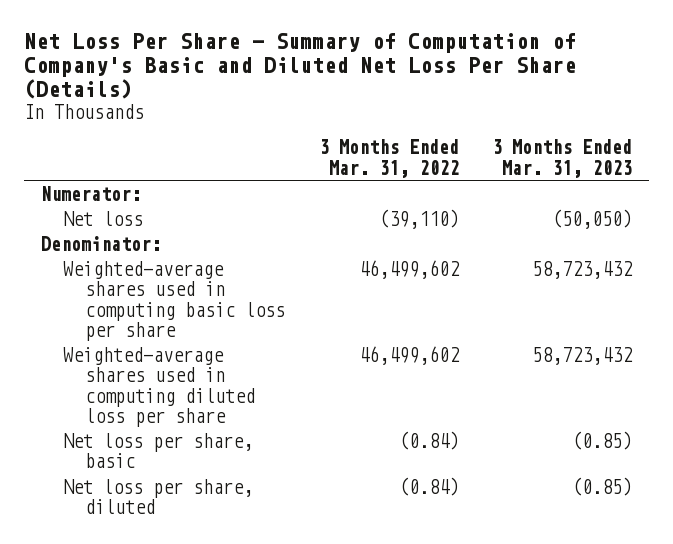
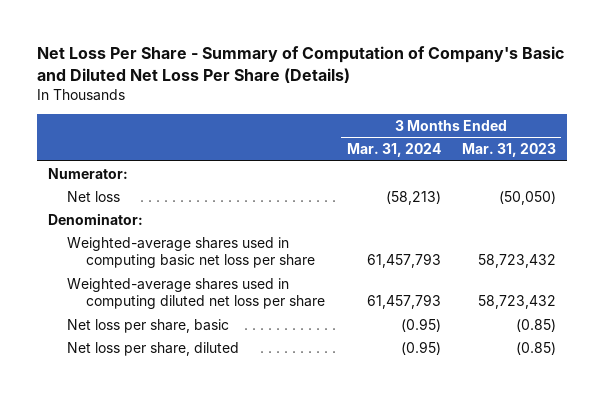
[318,139,459,178] 3 Months Ended Mar. 31, 2022 -> none
none -> [346,143,441,158] Mar. 31, 2024
[63,260,286,341] Weighted-average shares used in computing basic loss per share -> [66,236,316,269] Weighted-average shares used in computing basic net loss per share
[63,346,256,427] Weighted-average shares used in computing diluted loss per share -> [66,277,326,310] Weighted-average shares used in computing diluted net loss per share

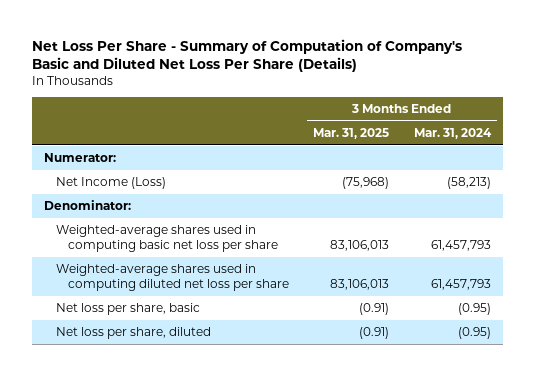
[461,143,556,158] Mar. 31, 2023 -> none
none -> [313,127,390,139] Mar. 31, 2025
[66,190,120,202] Net loss -> [56,177,167,190] Net Income (Loss)

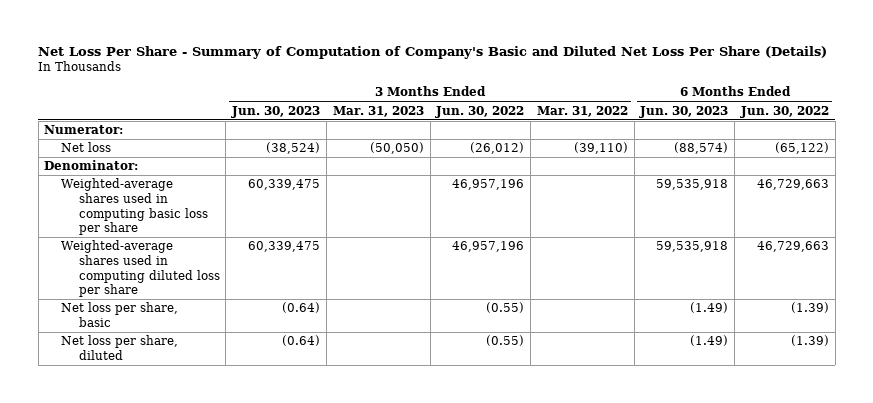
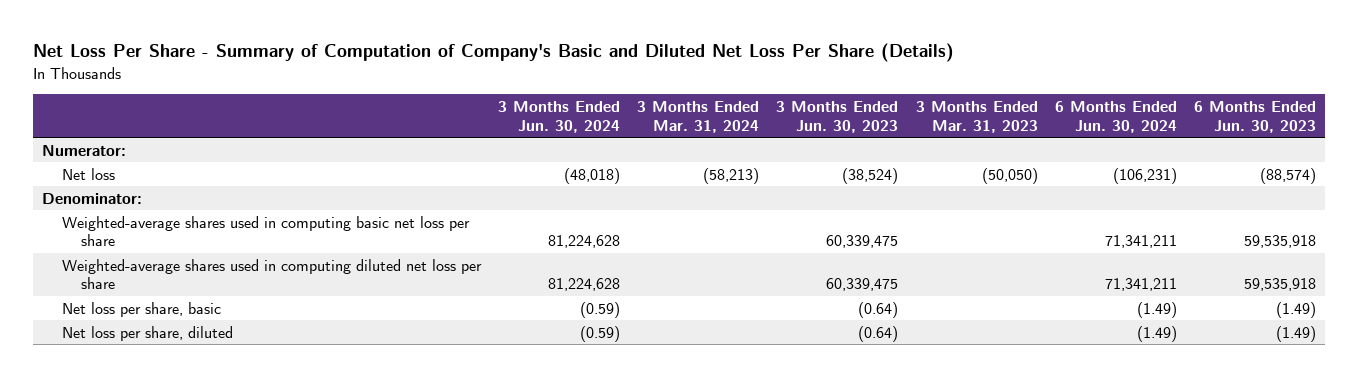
[435,105,525,118] Jun. 30, 2022 -> none
[536,105,628,117] Mar. 31, 2022 -> none
[739,105,829,118] Jun. 30, 2022 -> none
none -> [497,101,620,133] 3 Months Ended Jun. 30, 2024
none -> [637,101,760,133] 3 Months Ended Mar. 31, 2024
none -> [1054,101,1177,133] 6 Months Ended Jun. 30, 2024
[61,178,208,236] Weighted-average shares used in computing basic loss per share -> [61,215,470,247] Weighted-average shares used in computing basic net loss per share
[61,240,220,298] Weighted-average shares used in computing diluted loss per share -> [61,258,482,290] Weighted-average shares used in computing diluted net loss per share

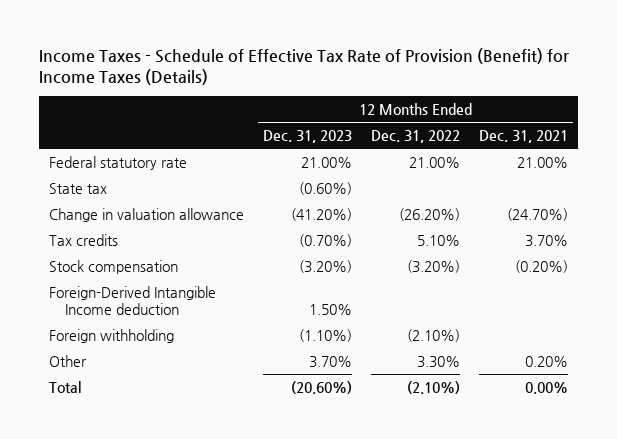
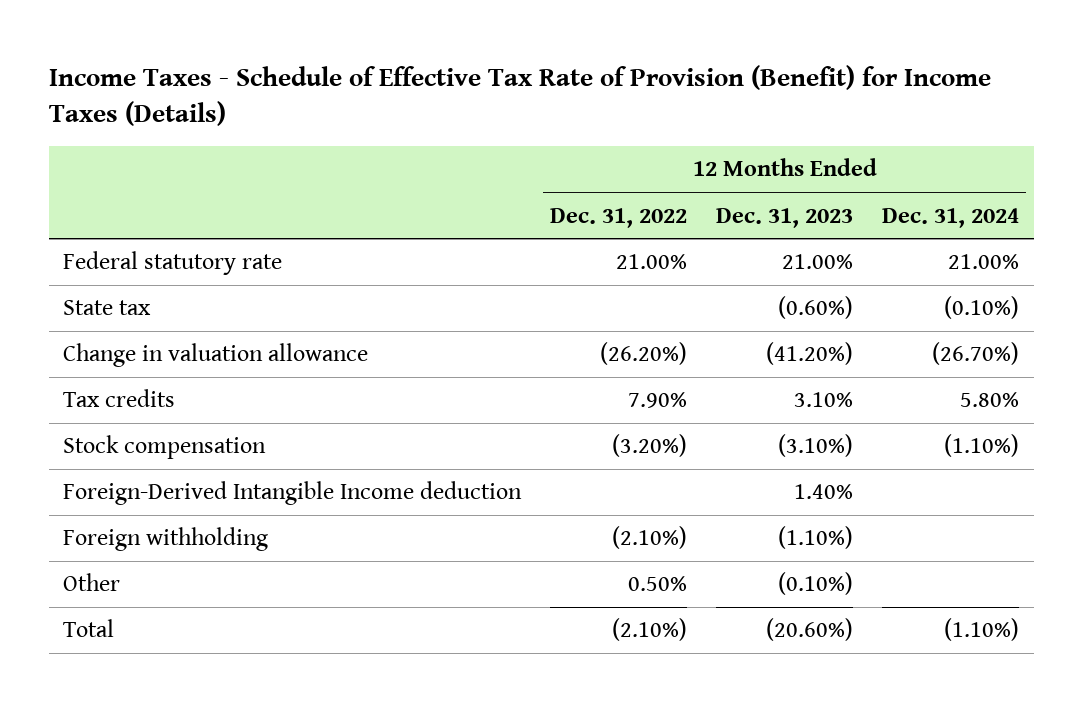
[479,129,569,143] Dec. 31, 2021 -> none
none -> [882,207,1020,228] Dec. 31, 2024
[299,233,353,247] (0.70%) -> [794,392,854,408] 3.10%
[417,234,461,246] 5.10% -> [628,392,688,409] 7.90%
[299,259,353,273] (3.20%) -> [778,434,854,458] (3.10%)
[309,304,353,316] 1.50% -> [794,484,854,500] 1.40%
[309,355,353,368] 3.70% -> [778,572,854,596] (0.10%)
[417,355,461,368] 3.30% -> [628,576,688,592] 0.50%

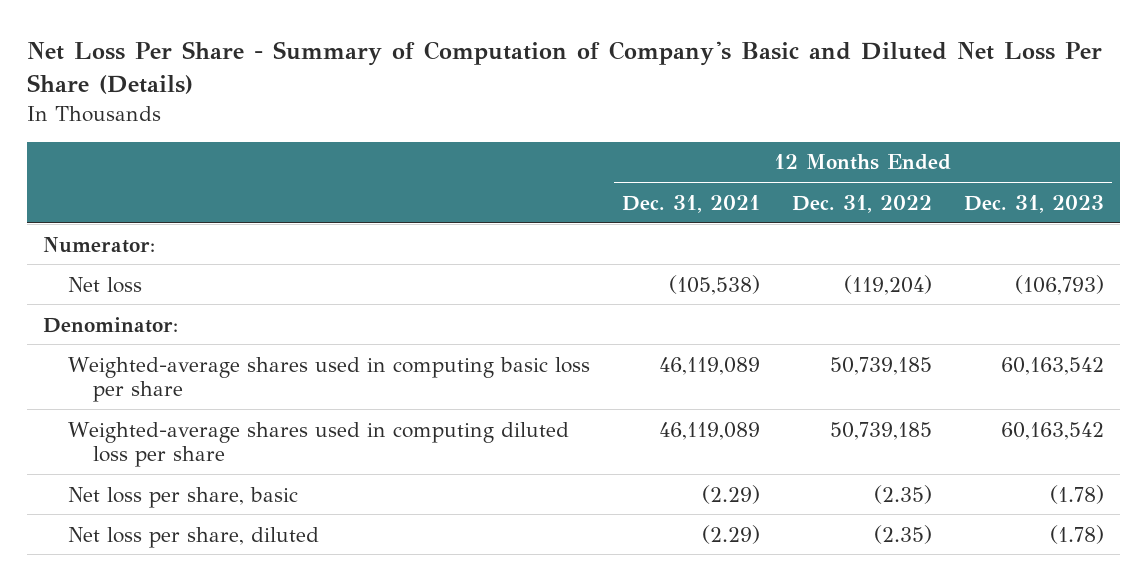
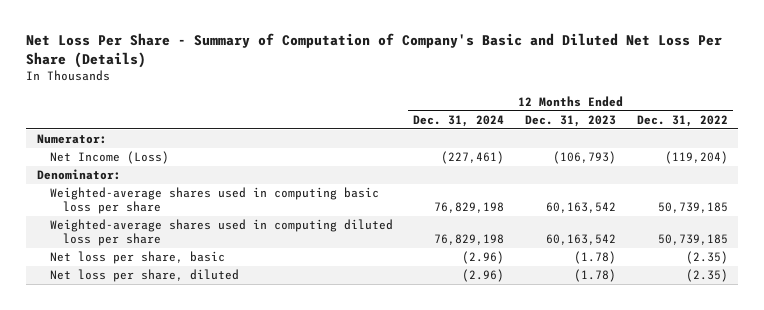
[621,194,760,213] Dec. 31, 2021 -> none
none -> [413,114,505,127] Dec. 31, 2024
[67,276,142,293] Net loss -> [49,151,169,165] Net Income (Loss)

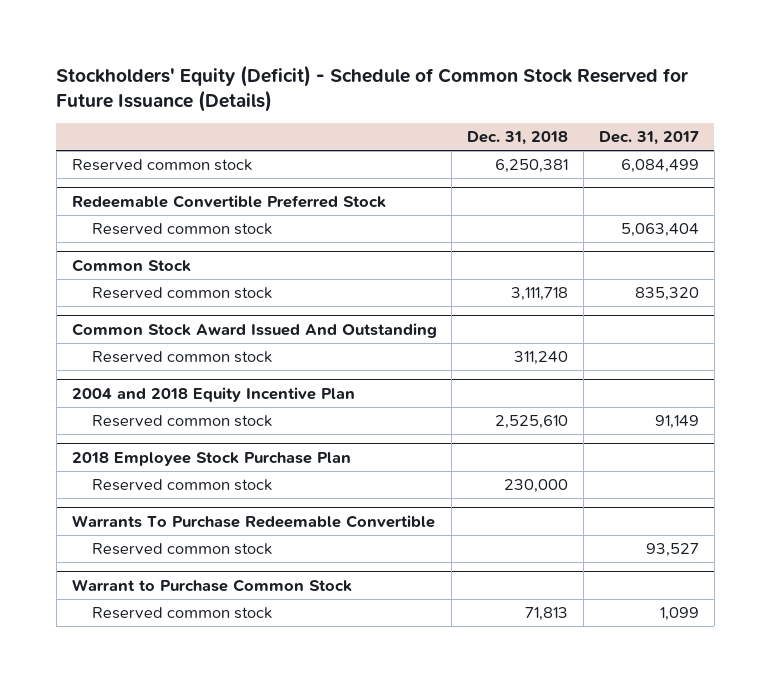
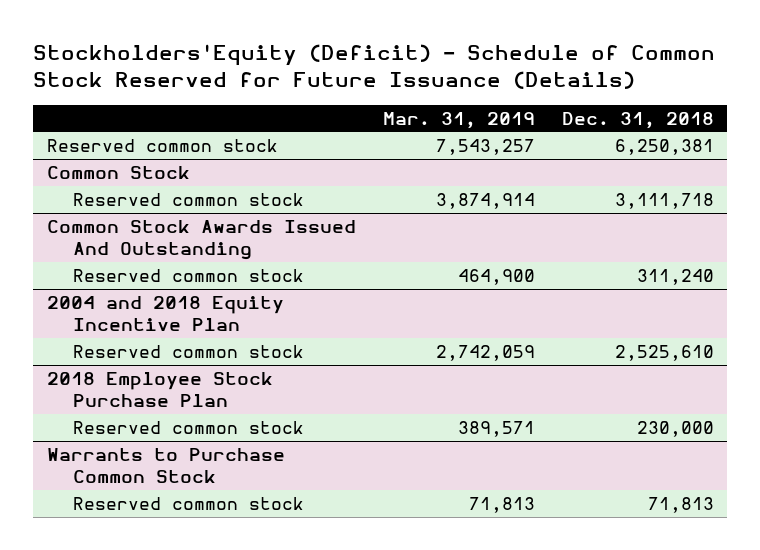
[56,64,689,112] Stockholders' Equity (Deficit) - Schedule of Common Stock Reserved for Future Issuance (Details) -> [33,44,716,90] Stockholders'Equity (Deficit) - Schedule of Common Stock Reserved for Future Issuance (Details)
[599,131,700,146] Dec. 31, 2017 -> none
none -> [382,111,535,129] Mar. 31, 2019
[71,194,386,208] Redeemable Convertible Preferred Stock -> none
[91,222,272,235] Reserved common stock -> none
[71,322,437,338] Common Stock Award Issued And Outstanding -> [46,219,356,261] Common Stock Awards Issued And Outstanding
[71,514,435,528] Warrants To Purchase Redeemable Convertible -> none
[91,542,272,555] Reserved common stock -> none
[71,578,352,592] Warrant to Purchase Common Stock -> [46,447,285,484] Warrants to Purchase Common Stock

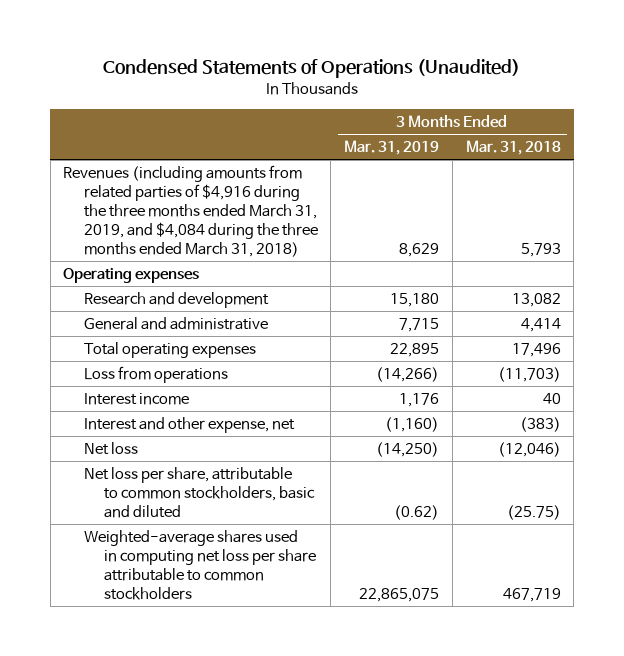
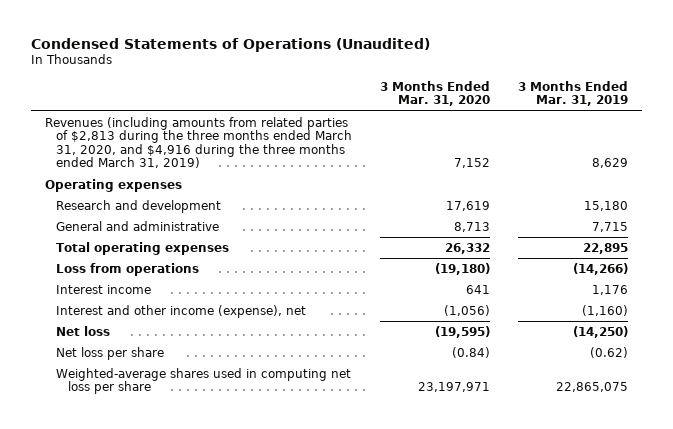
[465,140,561,156] Mar. 31, 2018 -> none
none -> [380,80,491,107] 3 Months Ended Mar. 31, 2020
[63,165,318,258] Revenues (including amounts from related parties of $4,916 during the three months ended March 31, 2019, and $4,084 during the three months ended March 31, 2018) -> [44,116,353,169] Revenues (including amounts from related parties of $2,813 during the three months ended March 31, 2020, and $4,916 during the three months ended March 31, 2019)
[83,417,295,434] Interest and other expense, net -> [56,304,307,318] Interest and other income (expense), net
[83,467,316,519] Net loss per share, attributable to common stockholders, basic and diluted -> [56,346,165,360] Net loss per share
[83,530,317,601] Weighted-average shares used in computing net loss per share attributable to common stockholders -> [56,367,352,395] Weighted-average shares used in computing net loss per share

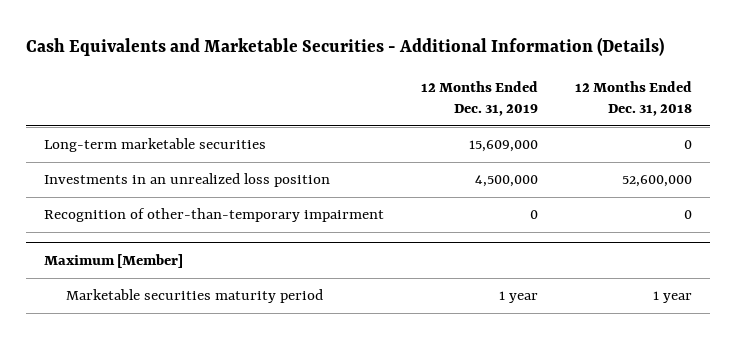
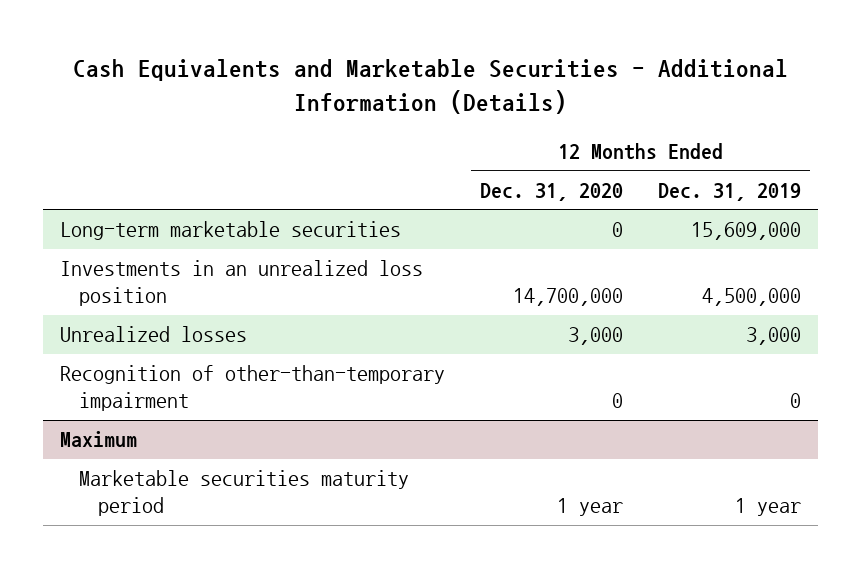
[575,80,693,117] 12 Months Ended Dec. 31, 2018 -> none
none -> [480,182,624,201] Dec. 31, 2020
none -> [60,326,248,343] Unrealized losses
[44,253,184,268] Maximum [Member] -> [60,431,138,448] Maximum

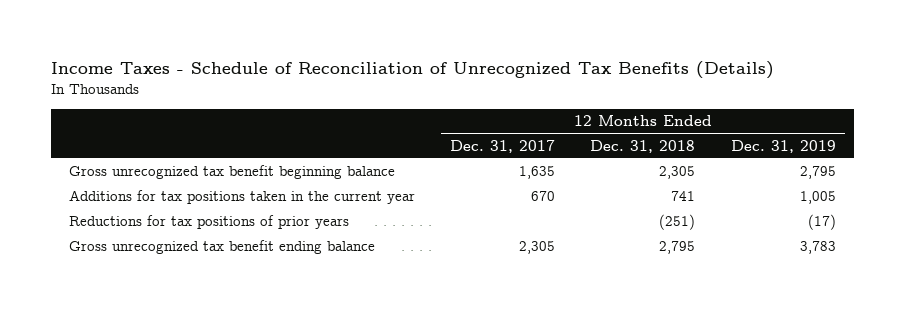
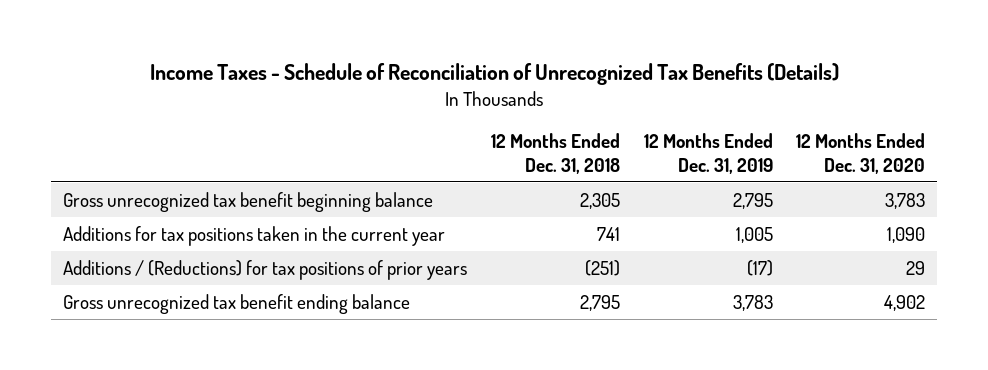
[450,139,556,153] Dec. 31, 2017 -> none
none -> [796,133,926,174] 12 Months Ended Dec. 31, 2020
[68,215,349,230] Reductions for tax positions of prior years -> [62,259,467,280] Additions / (Reductions) for tax positions of prior years

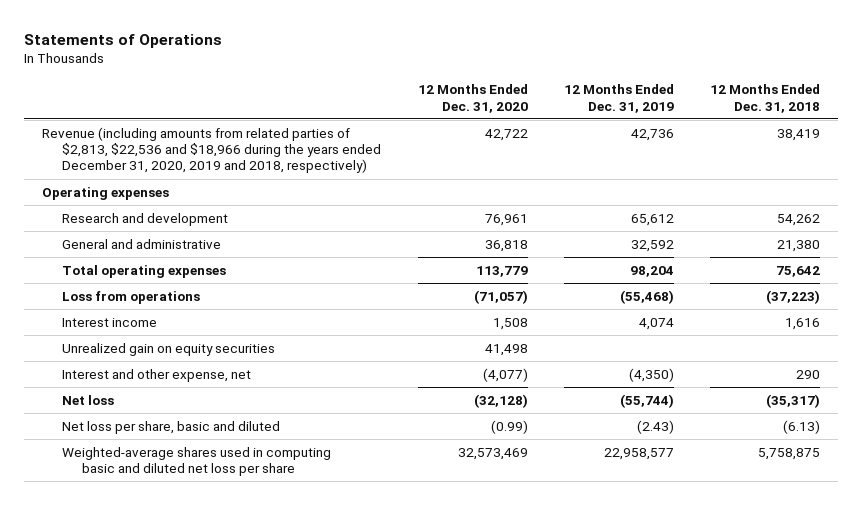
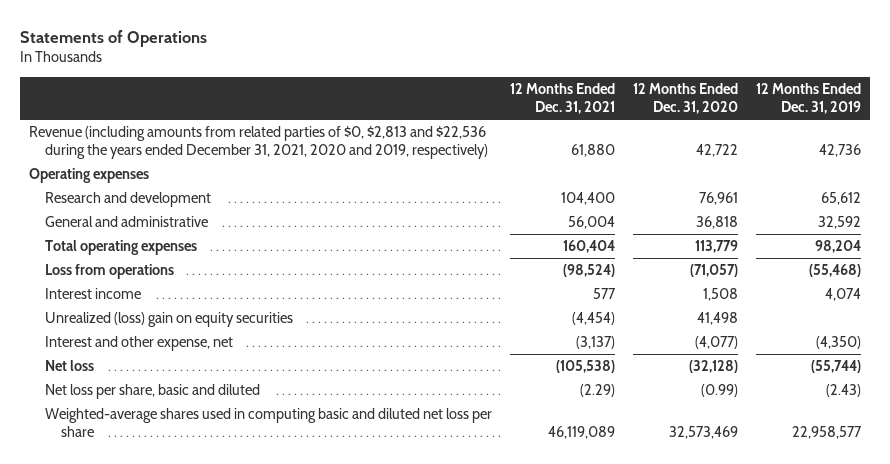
[710,84,821,113] 12 Months Ended Dec. 31, 2018 -> none
none -> [510,83,616,115] 12 Months Ended Dec. 31, 2021
[42,126,382,174] Revenue (including amounts from related parties of $2,813, $22,536 and $18,966 during the years ended December 31, 2020, 2019 and 2018, respectively) -> [29,125,489,160] Revenue (including amounts from related parties of $0, $2,813 and $22,536 during the years ended December 31, 2021, 2020 and 2019, respectively)
[62,342,276,356] Unrealized gain on equity securities -> [45,311,294,327] Unrealized (loss) gain on equity securities

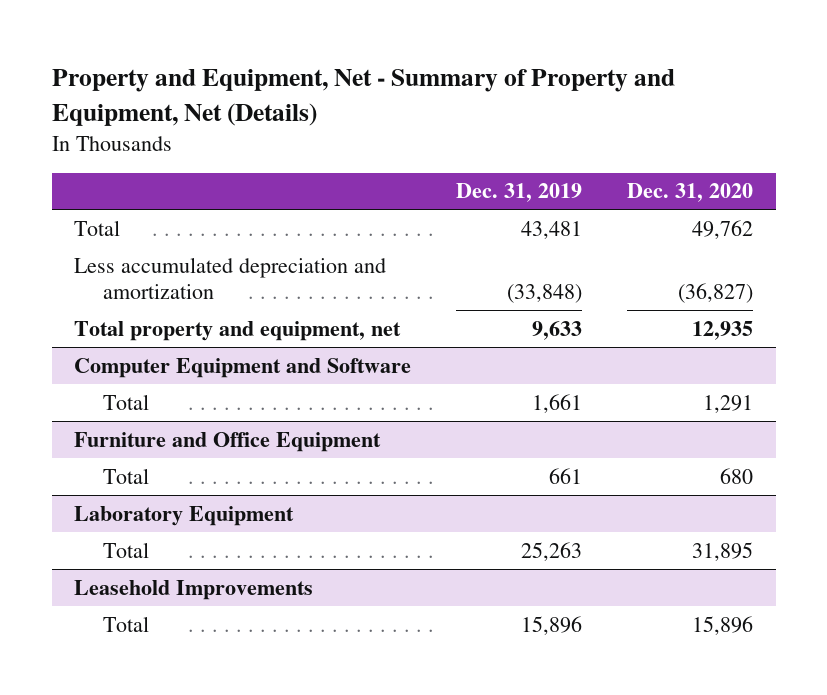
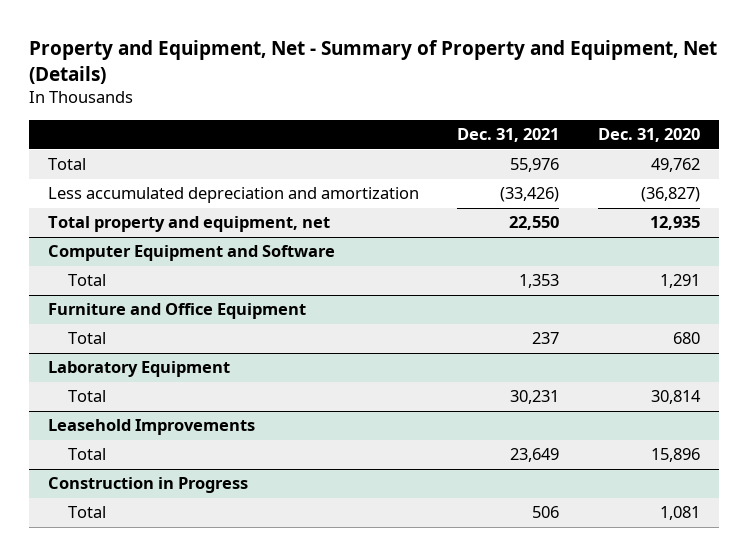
[456,183,583,203] Dec. 31, 2019 -> none
none -> [457,128,560,143] Dec. 31, 2021
[692,541,754,561] 31,895 -> [650,390,701,405] 30,814
none -> [47,477,248,494] Construction in Progress
none -> [67,506,106,519] Total

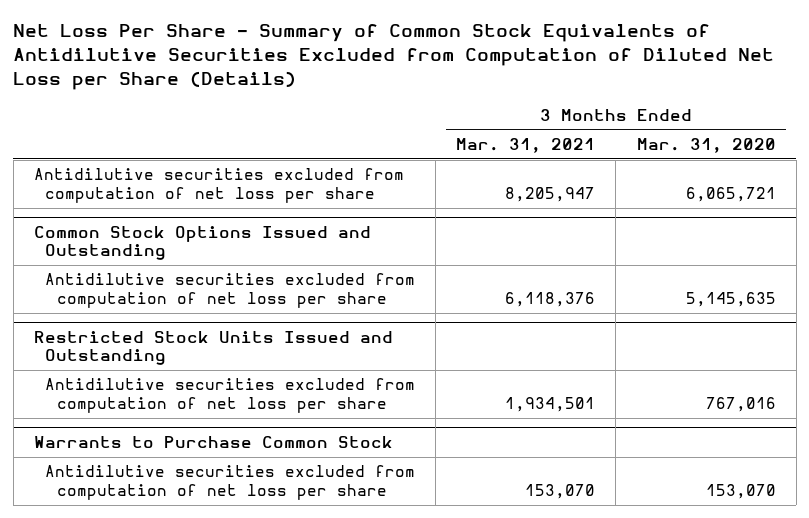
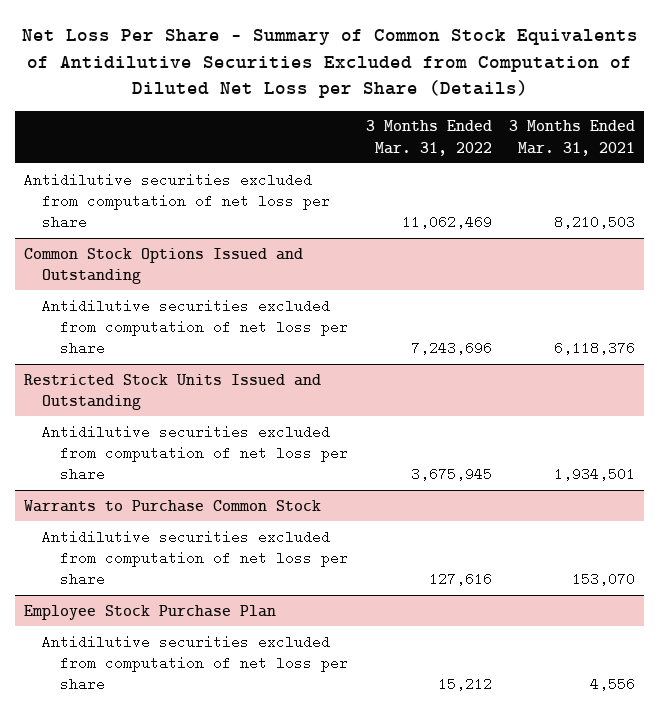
[636,138,776,154] Mar. 31, 2020 -> none
none -> [365,120,492,156] 3 Months Ended Mar. 31, 2022
[505,186,596,202] 8,205,947 -> [554,215,636,230] 8,210,503
none -> [24,604,277,620] Employee Stock Purchase Plan
none -> [42,634,349,692] Antidilutive securities excluded from computation of net loss per share

